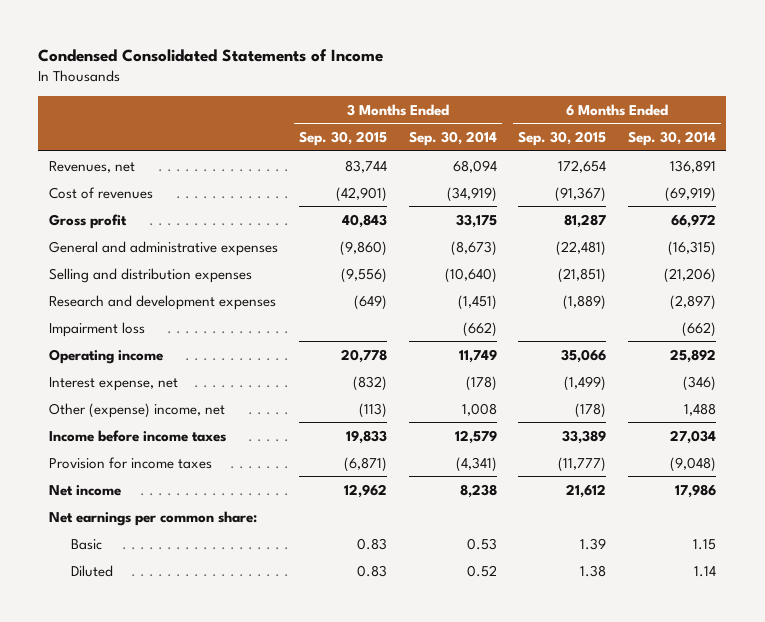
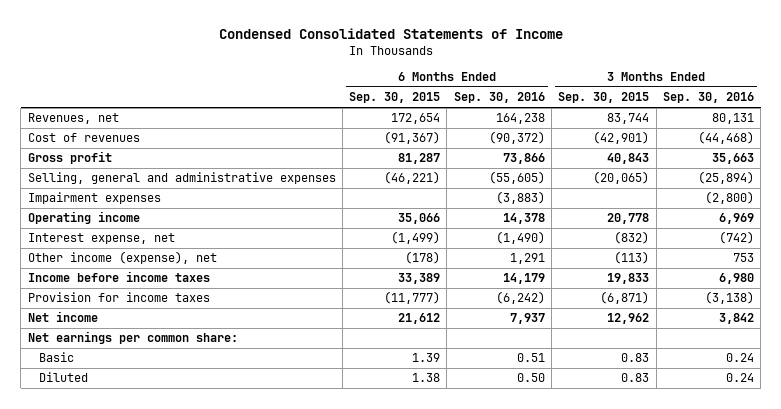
[408,130,497,146] Sep. 30, 2014 -> none
[627,130,716,146] Sep. 30, 2014 -> none
none -> [453,92,545,104] Sep. 30, 2016
none -> [662,92,754,104] Sep. 30, 2016
[49,267,253,283] Selling and distribution expenses -> none
[49,294,277,310] Research and development expenses -> none
[49,240,279,256] General and administrative expenses -> [27,172,336,185] Selling, general and administrative expenses
[340,240,388,256] (9,860) -> [593,171,650,185] (20,065)
[556,240,607,256] (22,481) -> [384,171,441,185] (46,221)
[49,321,146,337] Impairment loss -> [27,192,161,205] Impairment expenses
[49,402,226,418] Other (expense) income, net -> [27,251,217,265] Other income (expense), net

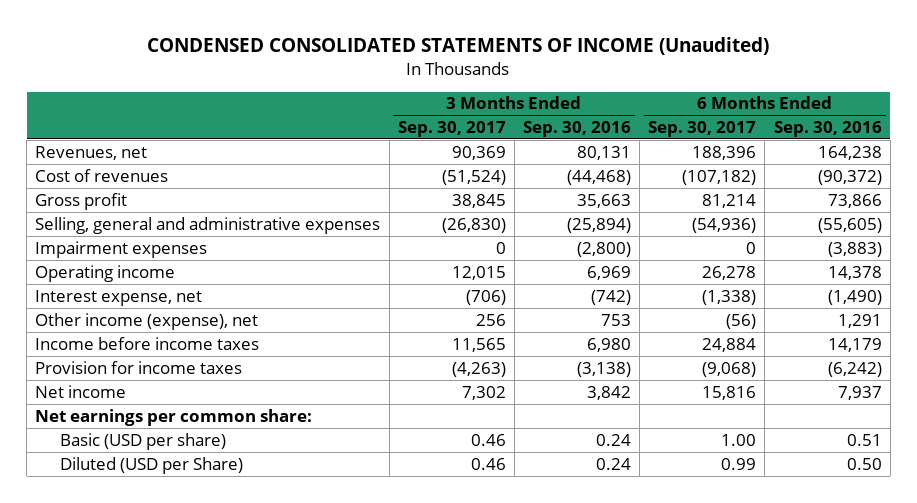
[218,28,563,40] Condensed Consolidated Statements of Income -> [147,37,770,56] CONDENSED CONSOLIDATED STATEMENTS OF INCOME (Unaudited)
[349,92,441,104] Sep. 30, 2015 -> none
[558,92,650,104] Sep. 30, 2015 -> none
none -> [397,120,506,137] Sep. 30, 2017
none -> [648,120,757,137] Sep. 30, 2017
[38,352,74,363] Basic -> [60,432,227,450] Basic (USD per share)
[38,372,88,383] Diluted -> [60,456,244,474] Diluted (USD per Share)

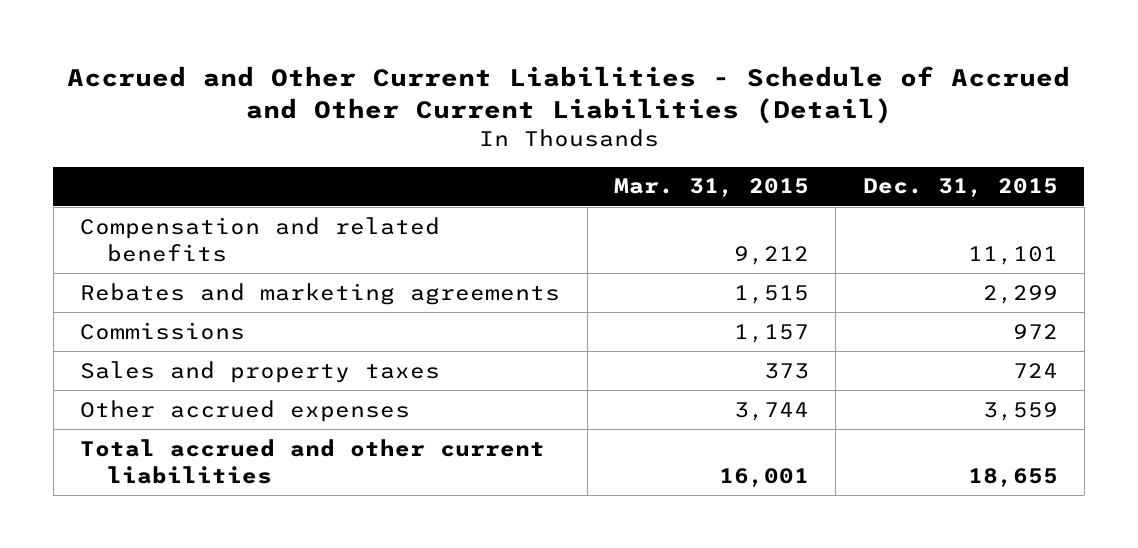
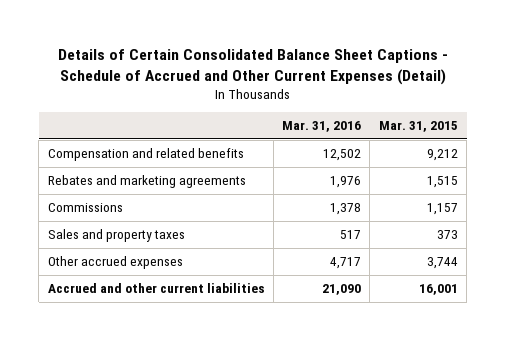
[66,65,1070,124] Accrued and Other Current Liabilities - Schedule of Accrued and Other Current Liabilities (Detail) -> [57,48,448,85] Details of Certain Consolidated Balance Sheet Captions - Schedule of Accrued and Other Current Expenses (Detail)
[862,178,1058,198] Dec. 31, 2015 -> none
none -> [282,121,362,133] Mar. 31, 2016
[80,438,546,484] Total accrued and other current liabilities -> [47,283,265,294] Accrued and other current liabilities

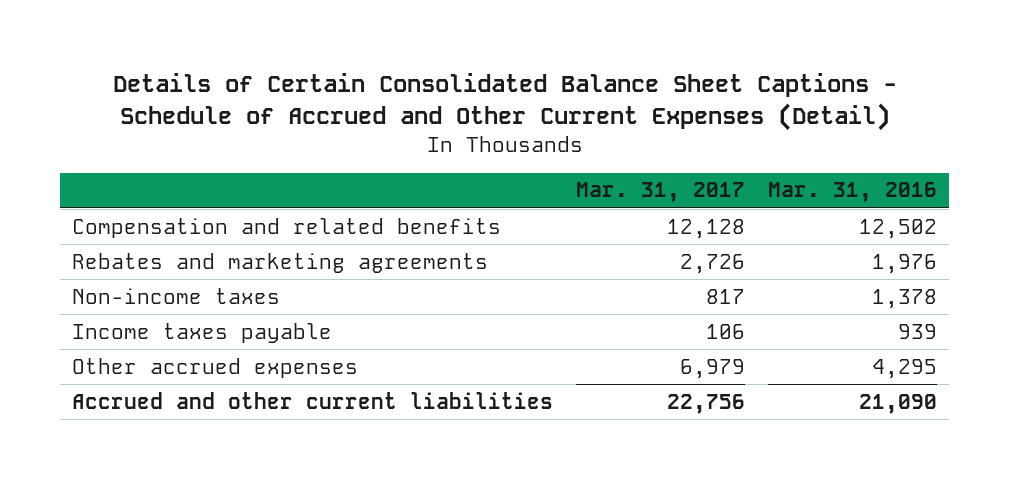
[378,121,458,133] Mar. 31, 2015 -> none
none -> [576,182,746,203] Mar. 31, 2017
[47,229,185,243] Sales and property taxes -> none
[47,203,123,213] Commissions -> [71,287,280,304] Non-income taxes
none -> [71,322,332,343] Income taxes payable
[330,257,362,270] 4,717 -> [872,358,938,379] 4,295

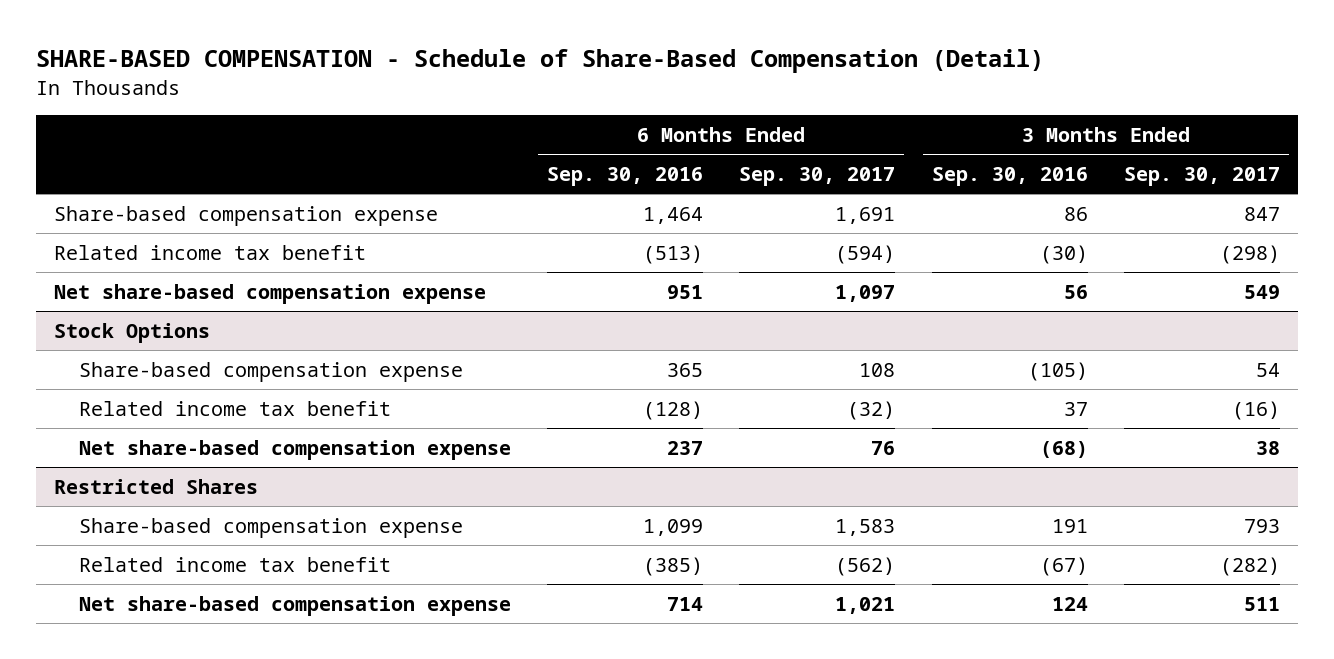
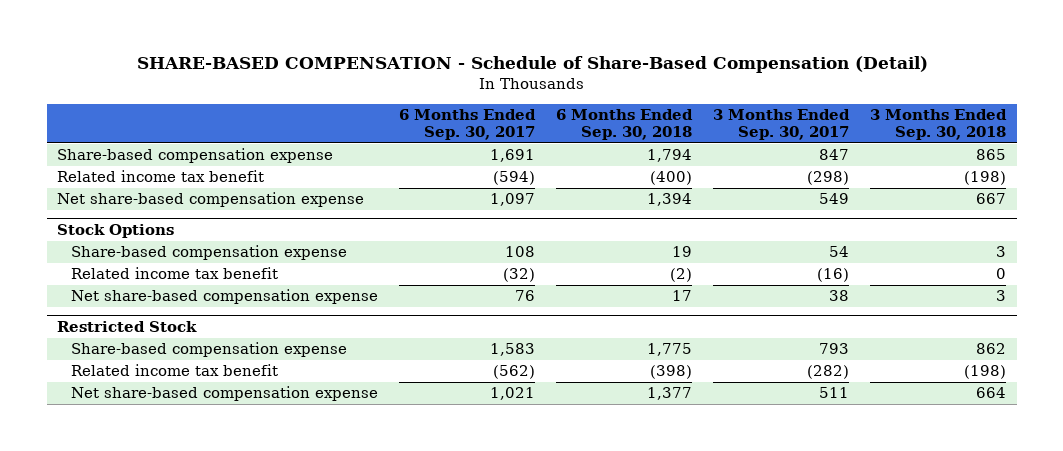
[546,166,703,186] Sep. 30, 2016 -> none
[931,166,1088,186] Sep. 30, 2016 -> none
none -> [555,108,693,141] 6 Months Ended Sep. 30, 2018
none -> [870,108,1008,141] 3 Months Ended Sep. 30, 2018
[54,478,259,494] Restricted Shares -> [57,321,198,333] Restricted Stock

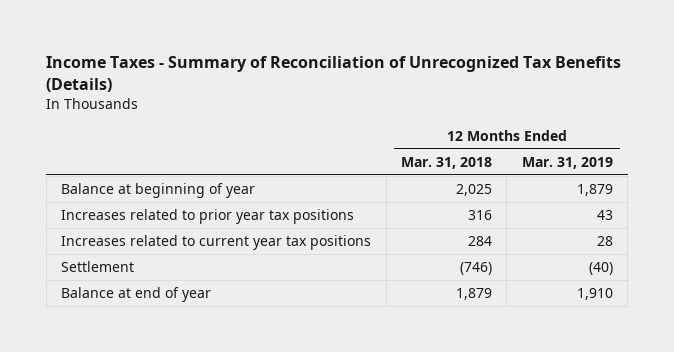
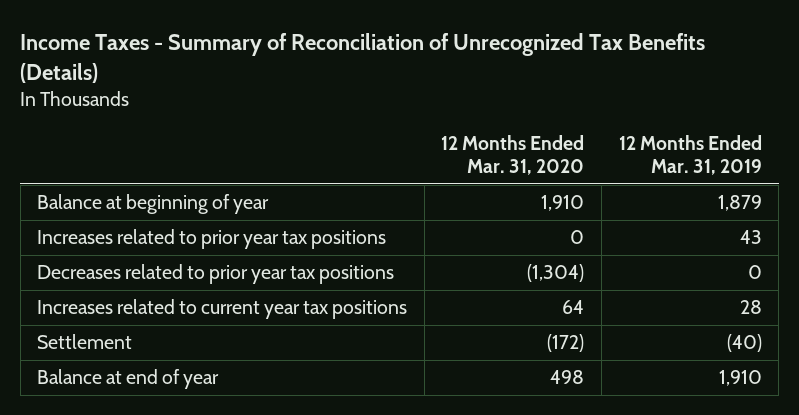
[400,156,492,169] Mar. 31, 2018 -> none
none -> [441,134,585,175] 12 Months Ended Mar. 31, 2020
none -> [37,264,395,285] Decreases related to prior year tax positions

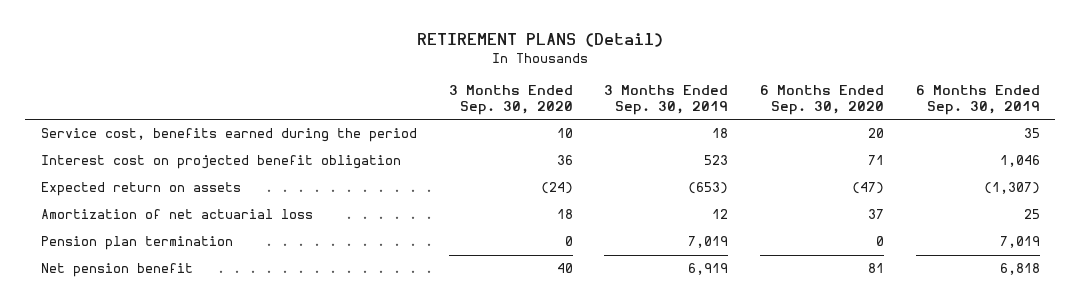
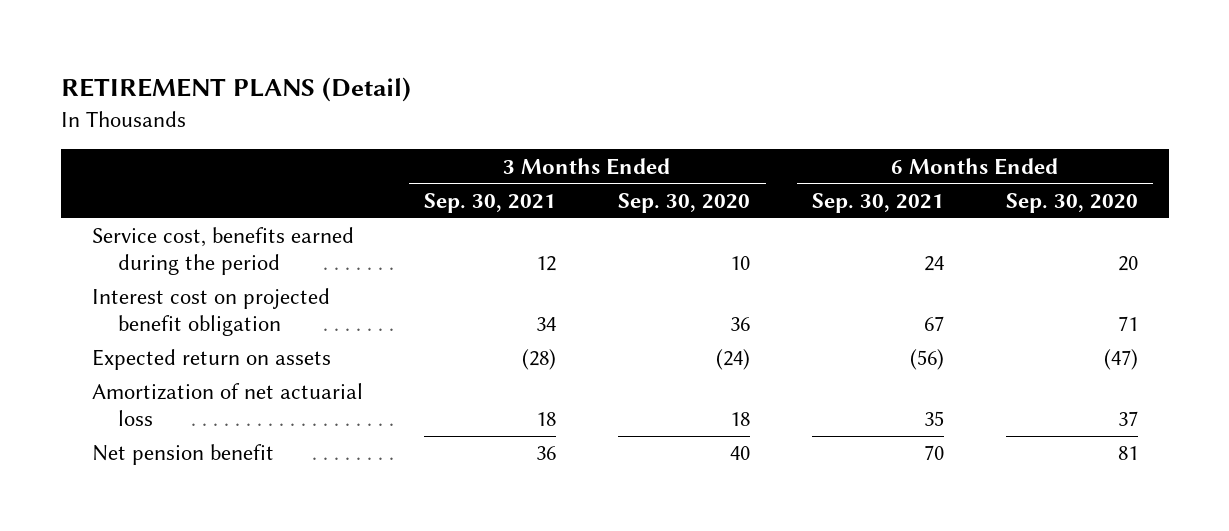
[604,84,729,115] 3 Months Ended Sep. 30, 2019 -> none
[915,84,1040,115] 6 Months Ended Sep. 30, 2019 -> none
none -> [424,192,557,213] Sep. 30, 2021
none -> [811,192,944,213] Sep. 30, 2021
[40,236,233,251] Pension plan termination -> none

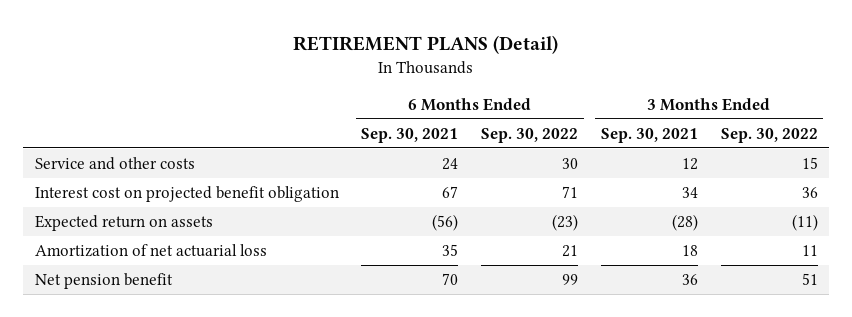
[618,192,751,213] Sep. 30, 2020 -> none
[1005,192,1138,213] Sep. 30, 2020 -> none
none -> [481,127,579,143] Sep. 30, 2022
none -> [720,127,818,143] Sep. 30, 2022
[91,227,354,276] Service cost, benefits earned during the period -> [34,157,195,171] Service and other costs

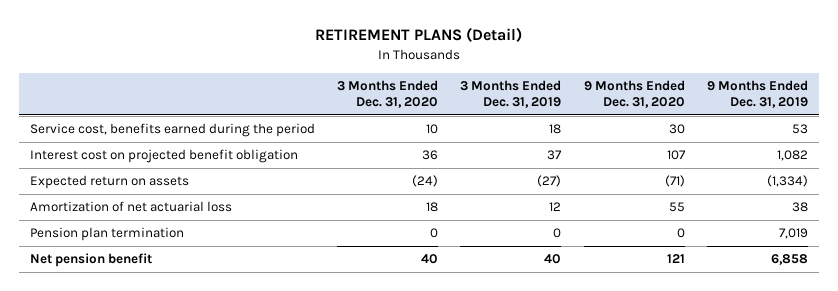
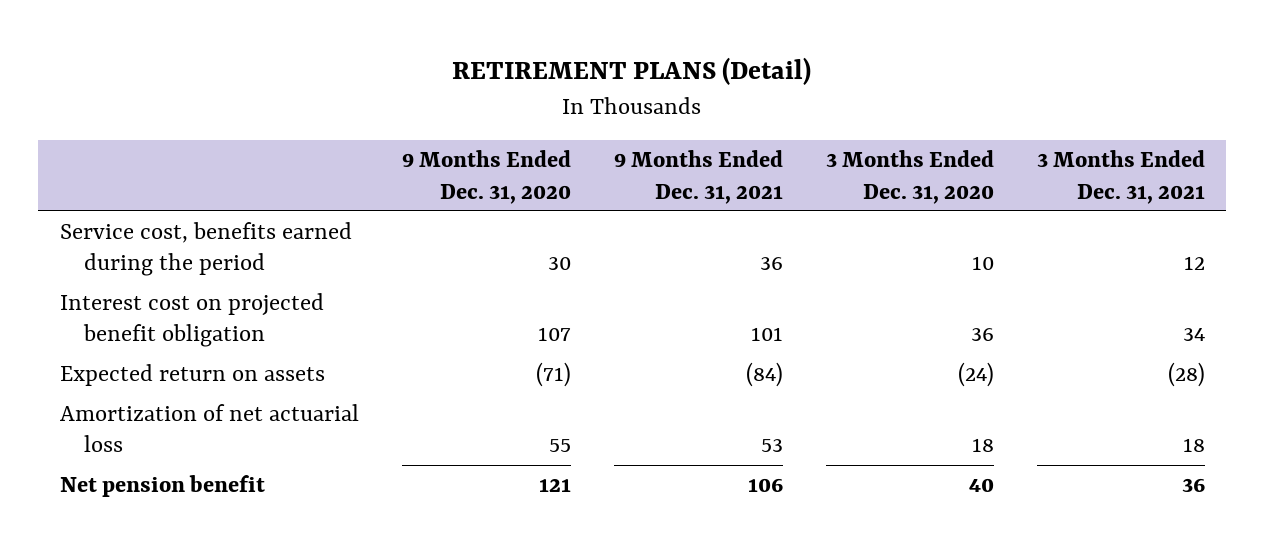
[460,80,562,109] 3 Months Ended Dec. 31, 2019 -> none
[706,80,808,109] 9 Months Ended Dec. 31, 2019 -> none
none -> [613,150,783,204] 9 Months Ended Dec. 31, 2021
none -> [1036,150,1205,204] 3 Months Ended Dec. 31, 2021
[29,227,184,242] Pension plan termination -> none

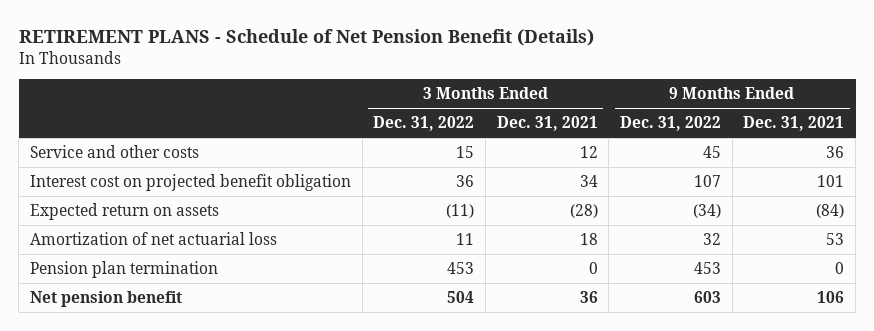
[452,56,812,85] RETIREMENT PLANS (Detail) -> [18,28,594,46] RETIREMENT PLANS - Schedule of Net Pension Benefit (Details)
[401,150,571,204] 9 Months Ended Dec. 31, 2020 -> none
[825,150,994,204] 3 Months Ended Dec. 31, 2020 -> none
none -> [373,116,475,132] Dec. 31, 2022
none -> [620,116,722,132] Dec. 31, 2022
[59,222,352,277] Service cost, benefits earned during the period -> [29,145,199,159] Service and other costs
none -> [29,261,218,279] Pension plan termination

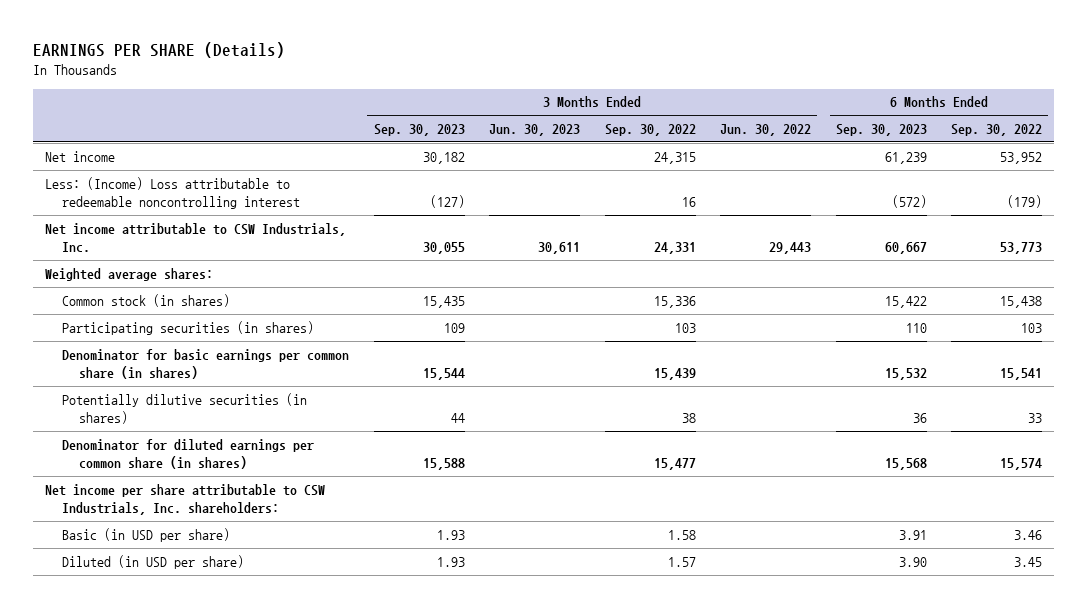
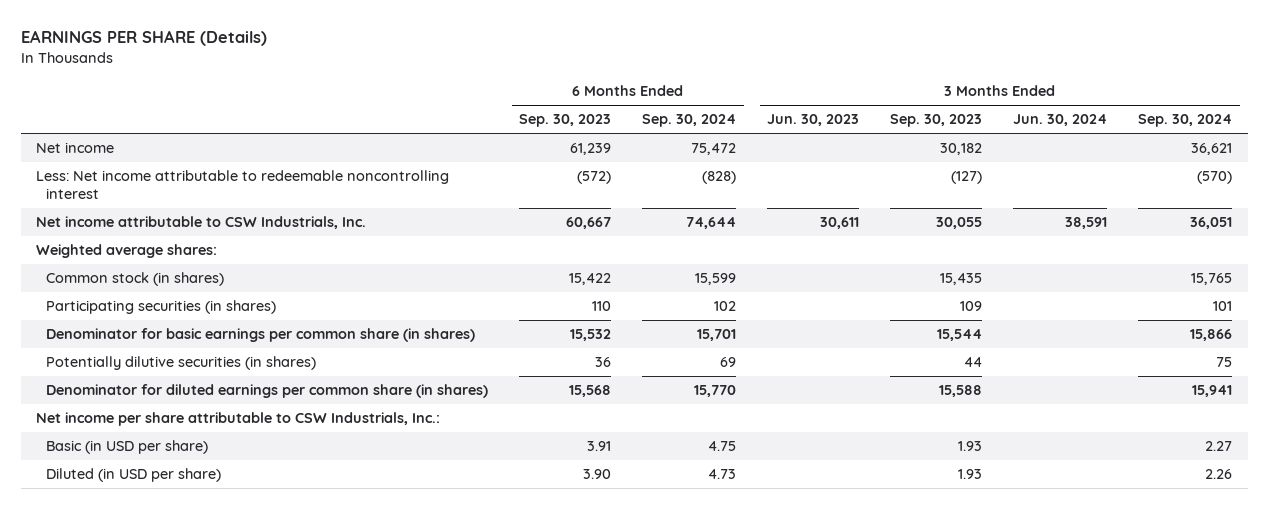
[604,124,696,137] Sep. 30, 2022 -> none
[720,124,812,137] Jun. 30, 2022 -> none
[951,124,1043,137] Sep. 30, 2022 -> none
none -> [642,114,737,128] Sep. 30, 2024
none -> [1013,114,1108,127] Jun. 30, 2024
none -> [1138,114,1233,128] Sep. 30, 2024
[45,176,301,210] Less: (Income) Loss attributable to redeemable noncontrolling interest -> [36,170,450,200] Less: Net income attributable to redeemable noncontrolling interest
[45,483,326,516] Net income per share attributable to CSW Industrials, Inc. shareholders: -> [36,412,441,427] Net income per share attributable to CSW Industrials, Inc.:

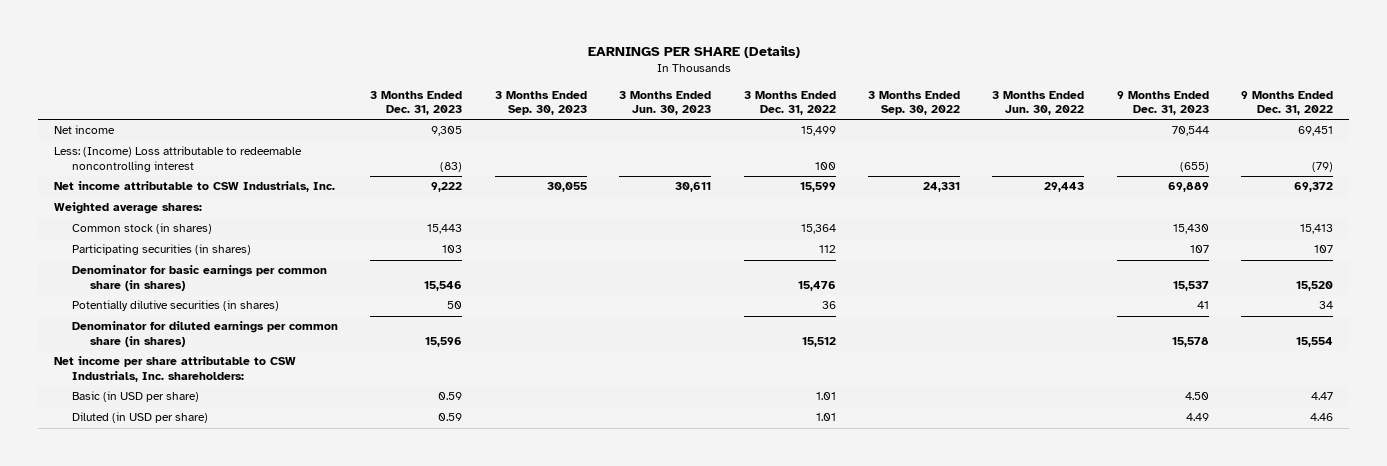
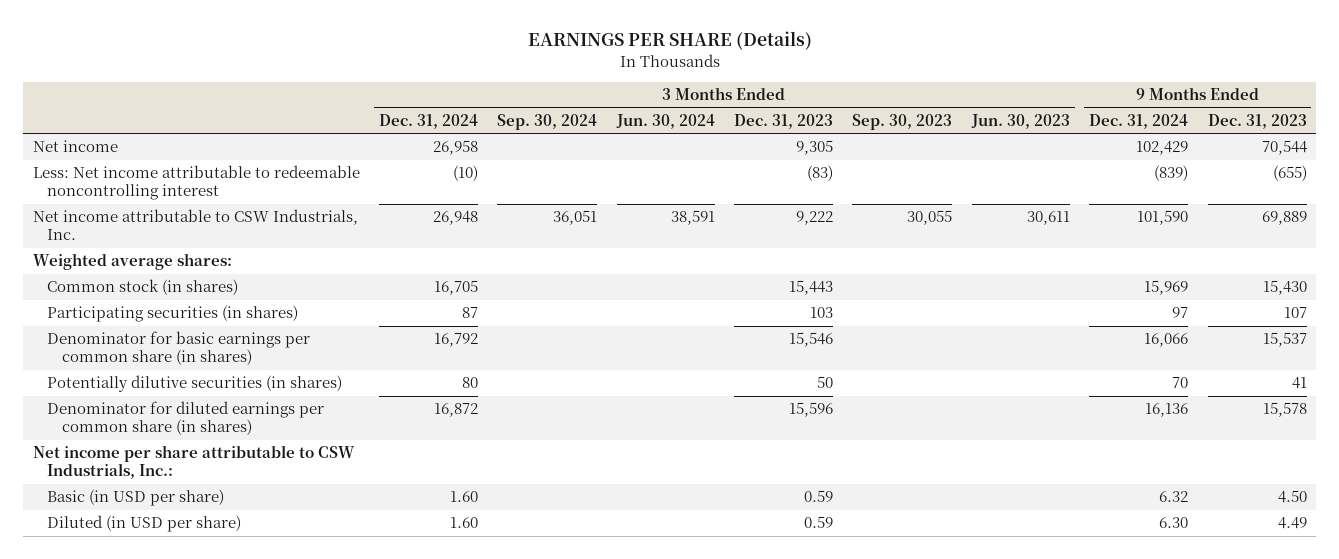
[743,90,836,115] 3 Months Ended Dec. 31, 2022 -> none
[867,90,960,115] 3 Months Ended Sep. 30, 2022 -> none
[992,90,1085,115] 3 Months Ended Jun. 30, 2022 -> none
[1241,90,1334,115] 9 Months Ended Dec. 31, 2022 -> none
none -> [379,113,479,129] Dec. 31, 2024
none -> [497,113,598,130] Sep. 30, 2024
none -> [615,113,715,129] Jun. 30, 2024
none -> [1089,113,1189,129] Dec. 31, 2024
[54,146,303,172] Less: (Income) Loss attributable to redeemable noncontrolling interest -> [32,165,360,201] Less: Net income attributable to redeemable noncontrolling interest
[54,356,297,382] Net income per share attributable to CSW Industrials, Inc. shareholders: -> [32,445,355,480] Net income per share attributable to CSW Industrials, Inc.:

